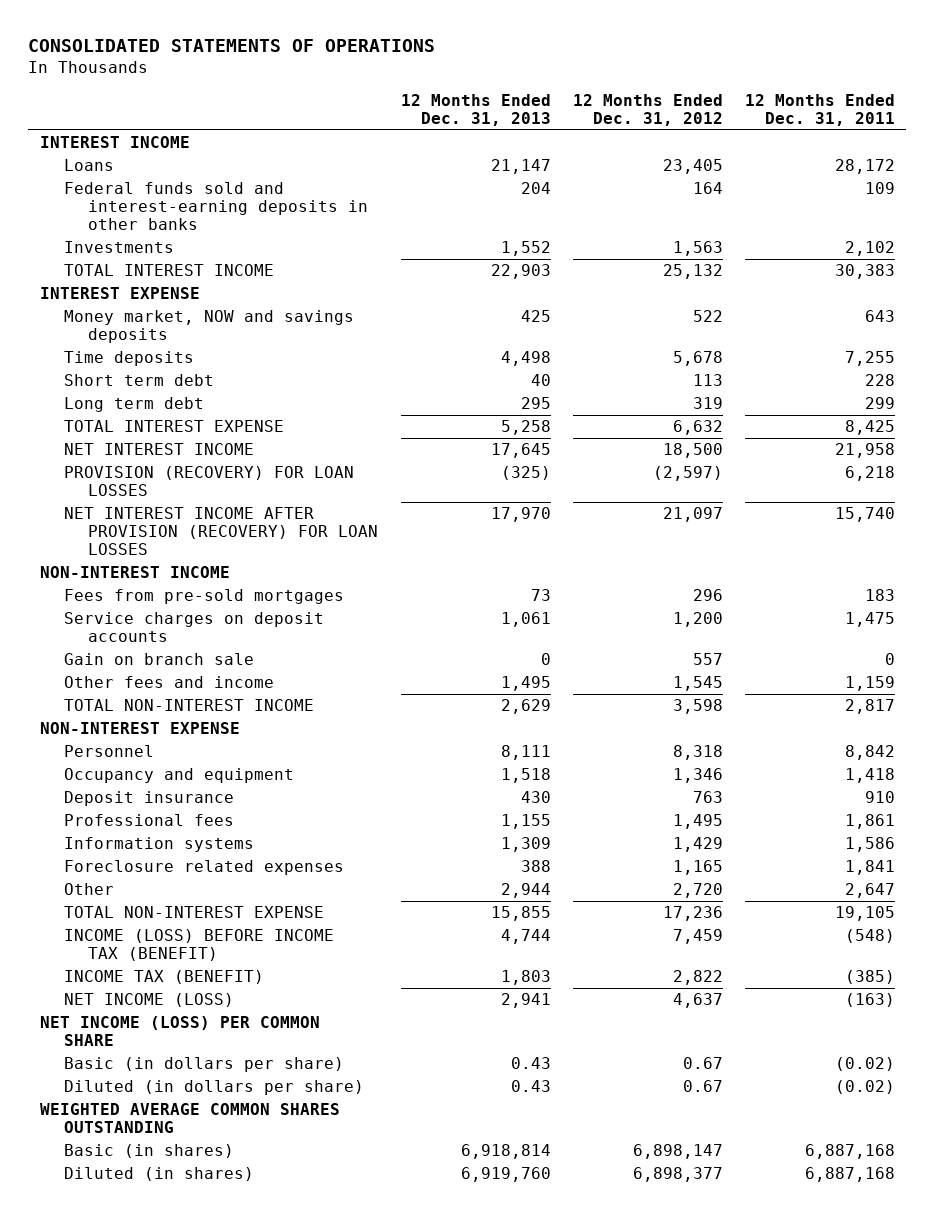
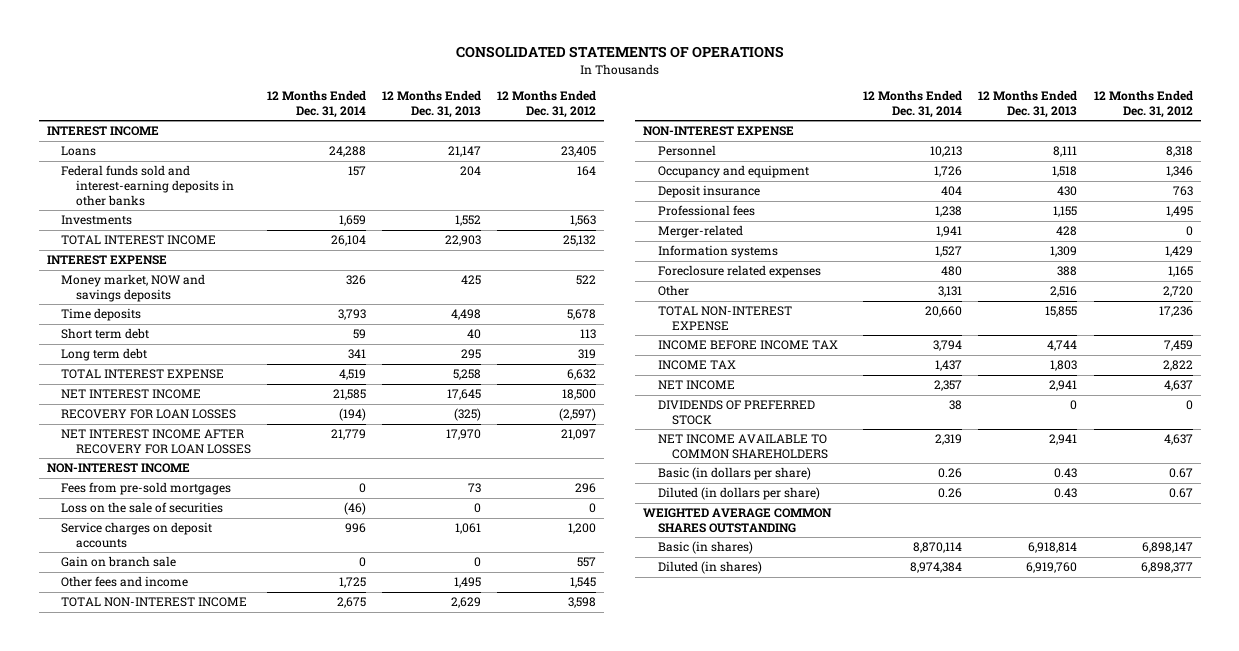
[745,93,896,126] 12 Months Ended Dec. 31, 2011 -> none
none -> [267,90,367,118] 12 Months Ended Dec. 31, 2014
[63,466,354,497] PROVISION (RECOVERY) FOR LOAN LOSSES -> [61,409,237,420] RECOVERY FOR LOAN LOSSES
[63,507,379,556] NET INTEREST INCOME AFTER PROVISION (RECOVERY) FOR LOAN LOSSES -> [61,429,252,454] NET INTEREST INCOME AFTER RECOVERY FOR LOAN LOSSES
none -> [61,502,224,514] Loss on the sale of securities
none -> [657,225,743,239] Merger-related
[500,883,551,899] 2,944 -> [1050,286,1078,298] 2,516
[39,1016,320,1047] NET INCOME (LOSS) PER COMMON SHARE -> none
[63,929,334,962] INCOME (LOSS) BEFORE INCOME TAX (BENEFIT) -> [657,340,838,351] INCOME BEFORE INCOME TAX
[63,970,264,985] INCOME TAX (BENEFIT) -> [657,360,736,371] INCOME TAX
[63,993,234,1008] NET INCOME (LOSS) -> [657,380,735,391] NET INCOME
none -> [657,400,815,425] DIVIDENDS OF PREFERRED STOCK
none -> [657,434,829,459] NET INCOME AVAILABLE TO COMMON SHAREHOLDERS

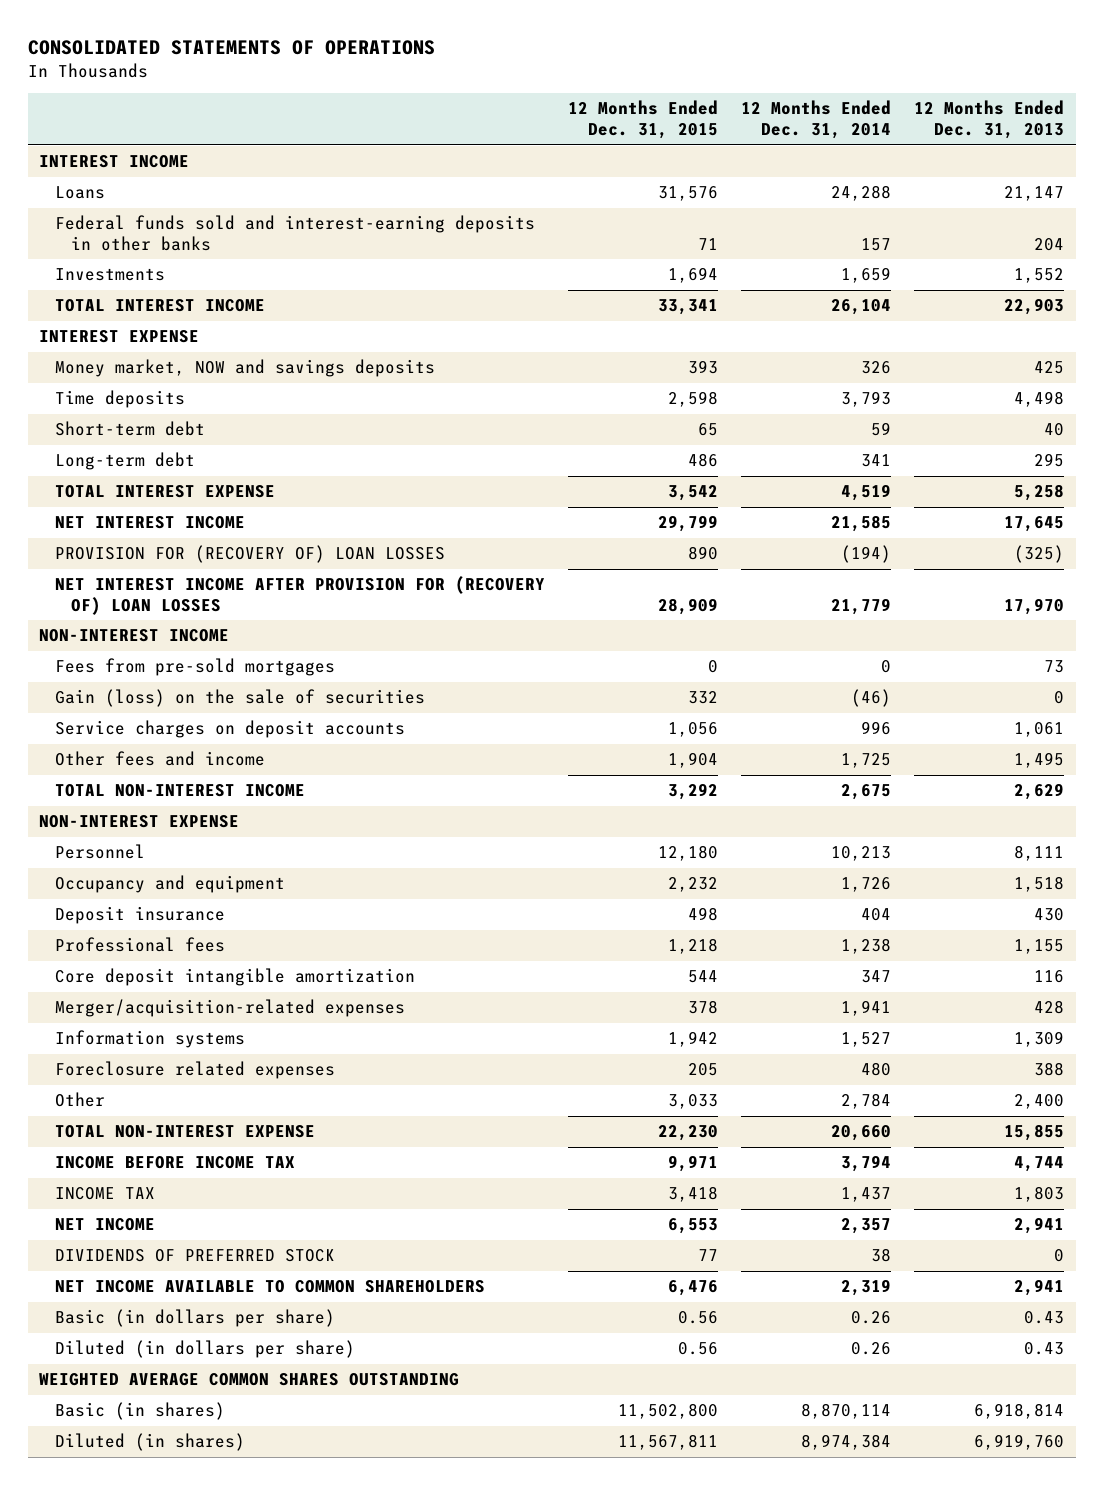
[497,90,597,118] 12 Months Ended Dec. 31, 2012 -> none
none -> [568,100,719,140] 12 Months Ended Dec. 31, 2015
[61,328,150,340] Short term debt -> [55,421,206,437] Short-term debt
[61,348,148,362] Long term debt -> [55,452,196,471] Long-term debt
[61,409,237,420] RECOVERY FOR LOAN LOSSES -> [55,545,446,564] PROVISION FOR (RECOVERY OF) LOAN LOSSES
[61,429,252,454] NET INTEREST INCOME AFTER RECOVERY FOR LOAN LOSSES -> [55,576,546,615] NET INTEREST INCOME AFTER PROVISION FOR (RECOVERY OF) LOAN LOSSES
[61,502,224,514] Loss on the sale of securities -> [55,689,426,708] Gain (loss) on the sale of securities
[61,556,177,568] Gain on branch sale -> none
none -> [55,968,416,987] Core deposit intangible amortization
[657,225,743,239] Merger-related -> [55,999,406,1018] Merger/acquisition-related expenses
[938,286,963,298] 3,131 -> [841,1093,892,1110] 2,784
[1050,286,1078,298] 2,516 -> [1014,1094,1065,1110] 2,400

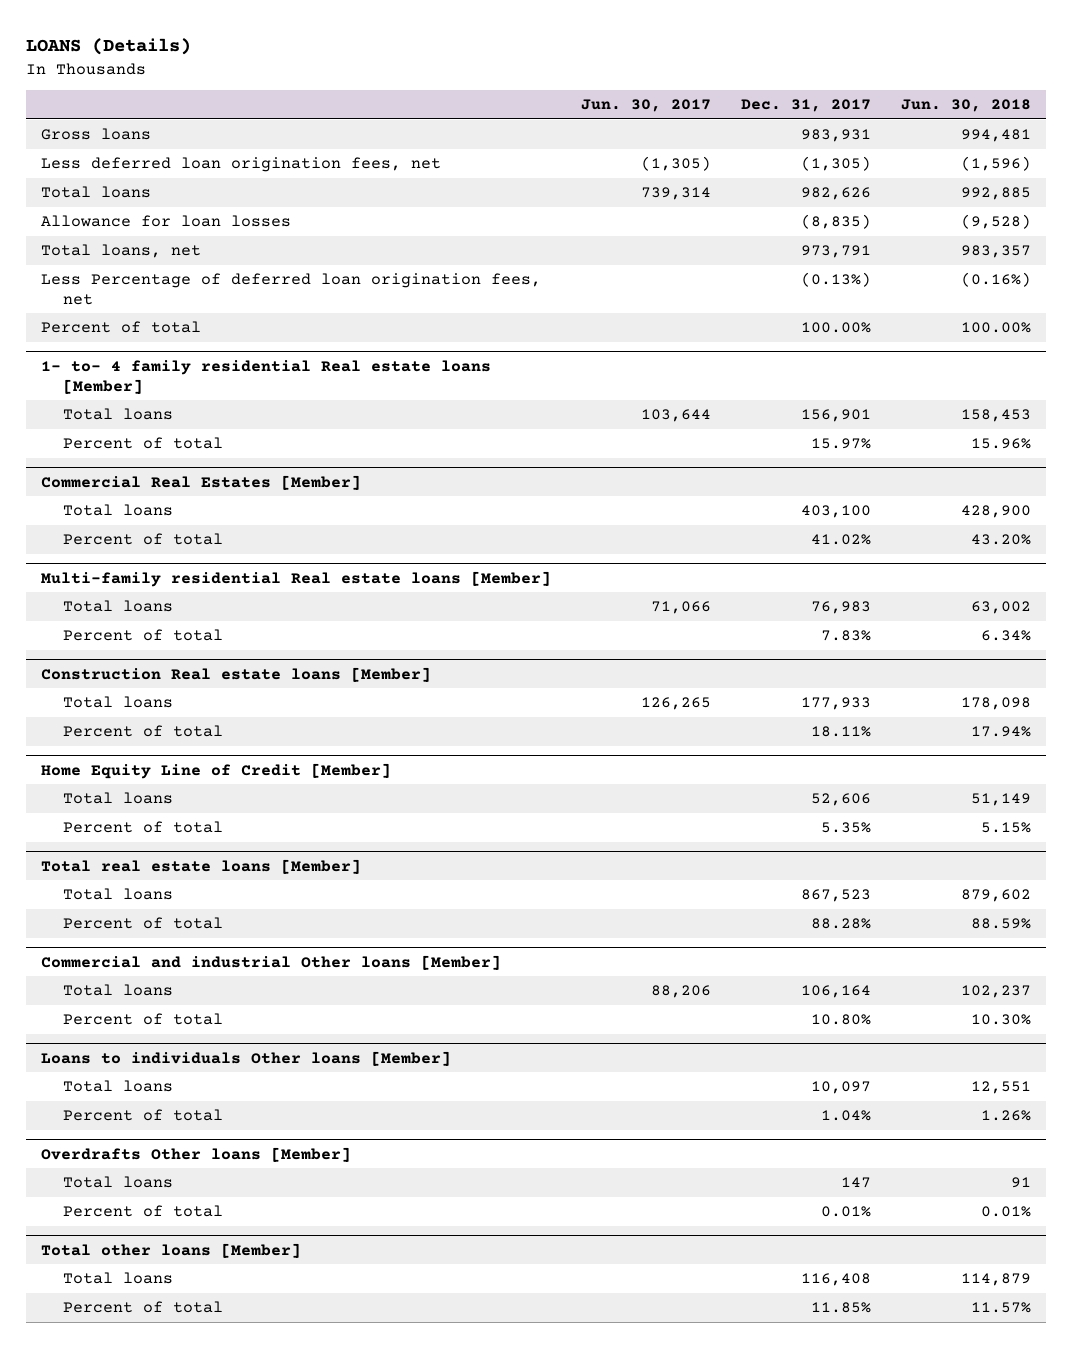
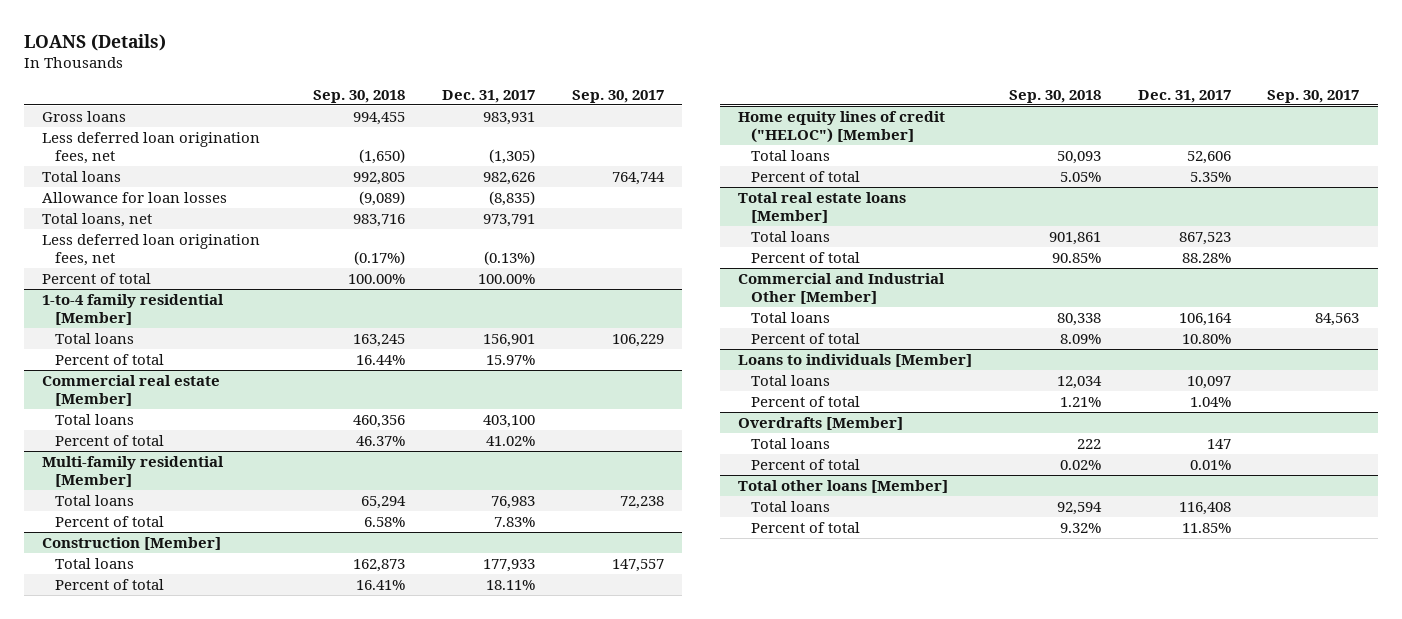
[580,99,711,113] Jun. 30, 2017 -> none
[900,99,1031,113] Jun. 30, 2018 -> none
none -> [313,89,406,103] Sep. 30, 2018
none -> [571,89,664,103] Sep. 30, 2017
[40,273,541,305] Less Percentage of deferred loan origination fees, net -> [42,234,261,266] Less deferred loan origination fees, net
[40,359,491,394] 1- to- 4 family residential Real estate loans [Member] -> [42,294,225,325] 1-to-4 family residential [Member]
[40,474,361,490] Commercial Real Estates [Member] -> [42,375,221,406] Commercial real estate [Member]
[40,570,551,587] Multi-family residential Real estate loans [Member] -> [42,456,225,487] Multi-family residential [Member]
[40,666,431,682] Construction Real estate loans [Member] -> [42,537,222,551] Construction [Member]
[40,762,391,779] Home Equity Line of Credit [Member] -> [738,111,946,143] Home equity lines of credit ("HELOC") [Member]
[40,954,501,970] Commercial and industrial Other loans [Member] -> [738,273,946,304] Commercial and Industrial Other [Member]
[40,1050,451,1066] Loans to individuals Other loans [Member] -> [738,354,973,368] Loans to individuals [Member]
[40,1146,351,1162] Overdrafts Other loans [Member] -> [738,417,904,431] Overdrafts [Member]

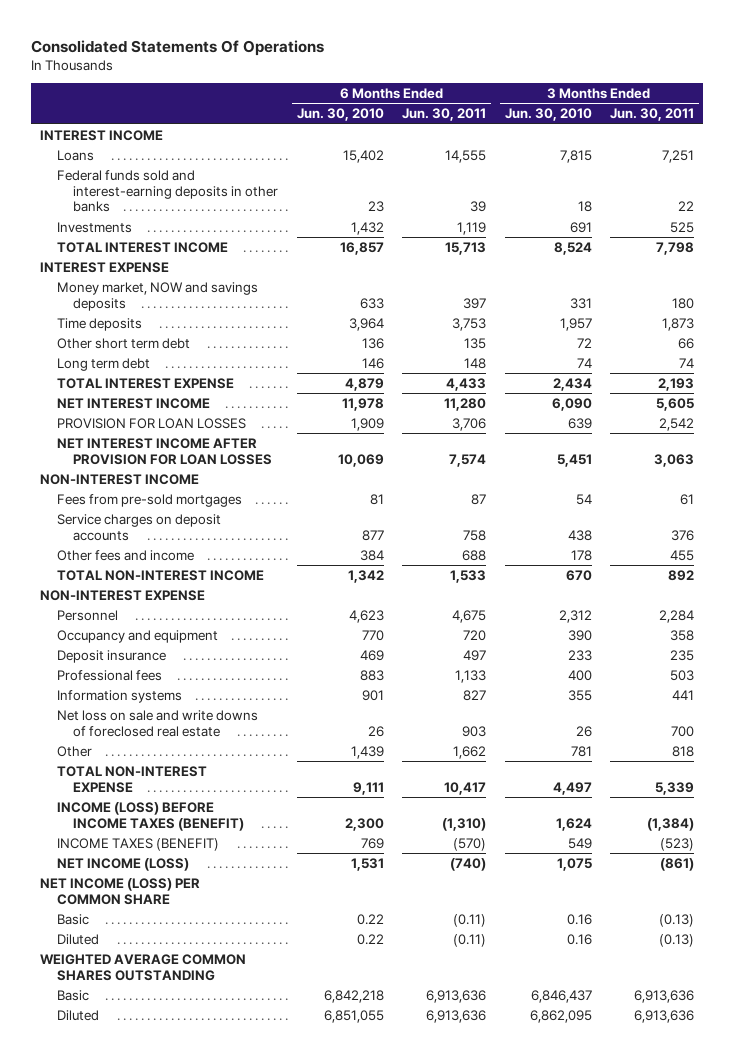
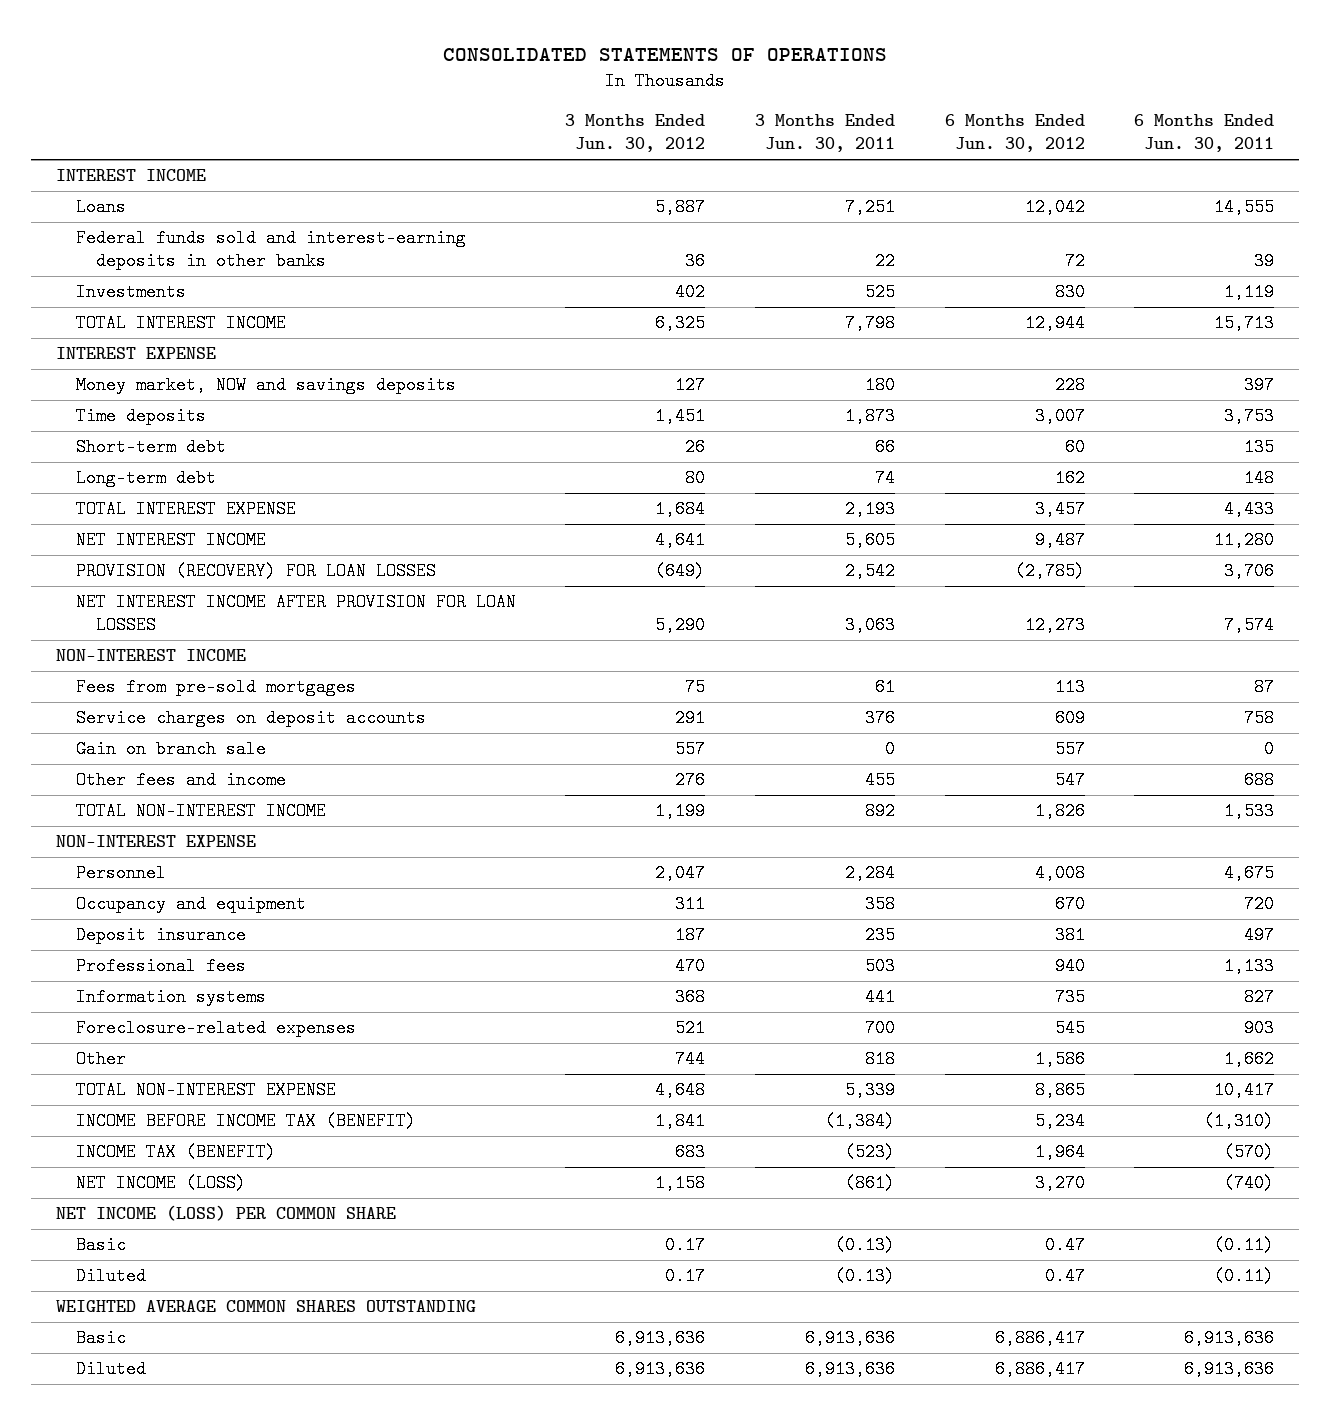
[31,39,325,56] Consolidated Statements Of Operations -> [443,47,888,61] CONSOLIDATED STATEMENTS OF OPERATIONS
[296,108,384,122] Jun. 30, 2010 -> none
[504,108,592,122] Jun. 30, 2010 -> none
none -> [565,114,706,153] 3 Months Ended Jun. 30, 2012
none -> [944,114,1085,153] 6 Months Ended Jun. 30, 2012
[56,337,190,349] Other short term debt -> [75,438,226,457] Short-term debt
[56,357,150,371] Long term debt -> [75,469,216,488] Long-term debt
[56,417,246,429] PROVISION FOR LOAN LOSSES -> [75,562,436,581] PROVISION (RECOVERY) FOR LOAN LOSSES
none -> [75,740,266,759] Gain on branch sale
[56,709,258,737] Net loss on sale and write downs of foreclosed real estate -> [75,1019,356,1038] Foreclosure-related expenses
[56,801,245,831] INCOME (LOSS) BEFORE INCOME TAXES (BENEFIT) -> [75,1112,416,1131] INCOME BEFORE INCOME TAX (BENEFIT)
[56,837,219,851] INCOME TAXES (BENEFIT) -> [75,1143,276,1162] INCOME TAX (BENEFIT)

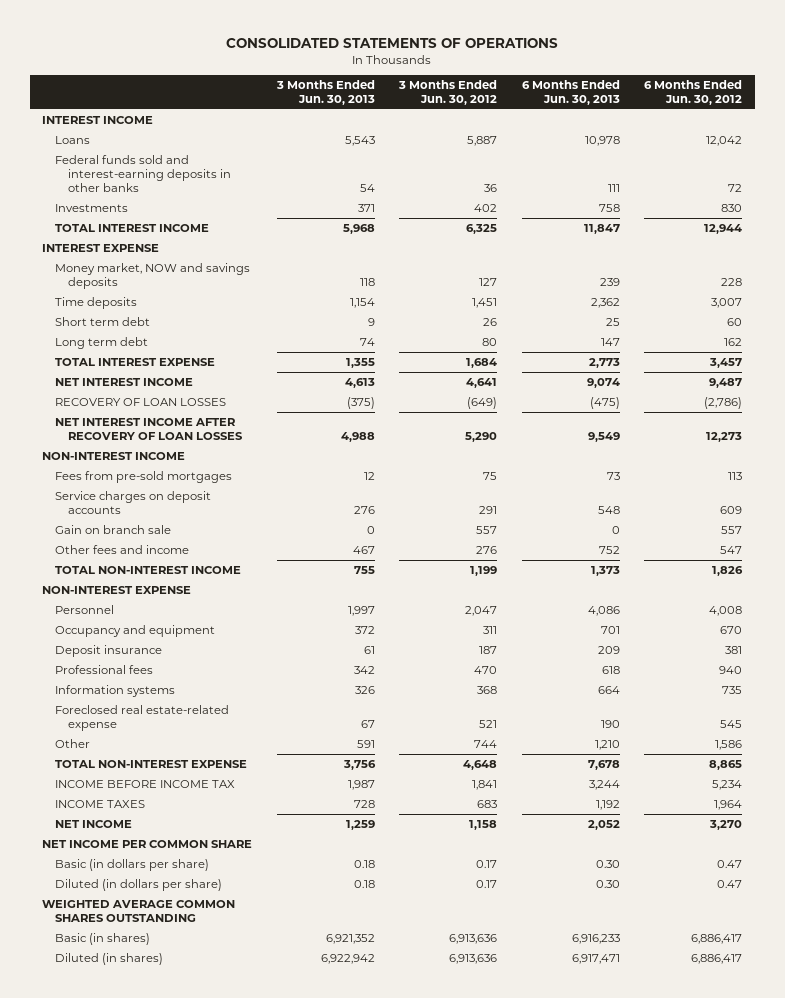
[755,114,896,153] 3 Months Ended Jun. 30, 2011 -> none
[1134,114,1275,153] 6 Months Ended Jun. 30, 2011 -> none
none -> [275,79,375,106] 3 Months Ended Jun. 30, 2013
none -> [521,79,620,106] 6 Months Ended Jun. 30, 2013
[75,438,226,457] Short-term debt -> [54,316,150,326] Short term debt
[75,469,216,488] Long-term debt -> [54,336,148,349] Long term debt
[75,562,436,581] PROVISION (RECOVERY) FOR LOAN LOSSES -> [54,397,226,406] RECOVERY OF LOAN LOSSES
[1014,562,1085,581] (2,785) -> [704,396,743,409] (2,786)
[75,593,516,635] NET INTEREST INCOME AFTER PROVISION FOR LOAN LOSSES -> [54,417,243,440] NET INTEREST INCOME AFTER RECOVERY OF LOAN LOSSES
[75,1019,356,1038] Foreclosure-related expenses -> [54,704,229,731] Foreclosed real estate-related expense
[75,1112,416,1131] INCOME BEFORE INCOME TAX (BENEFIT) -> [54,779,235,788] INCOME BEFORE INCOME TAX
[75,1143,276,1162] INCOME TAX (BENEFIT) -> [54,799,145,808] INCOME TAXES
[75,1174,246,1193] NET INCOME (LOSS) -> [54,819,132,828] NET INCOME
[56,1205,397,1222] NET INCOME (LOSS) PER COMMON SHARE -> [42,839,253,848] NET INCOME PER COMMON SHARE
[75,1236,126,1255] Basic -> [54,858,209,871] Basic (in dollars per share)
[75,1267,146,1286] Diluted -> [54,878,222,891] Diluted (in dollars per share)
[75,1329,126,1348] Basic -> [54,932,150,945] Basic (in shares)
[75,1360,146,1379] Diluted -> [54,952,163,965] Diluted (in shares)

